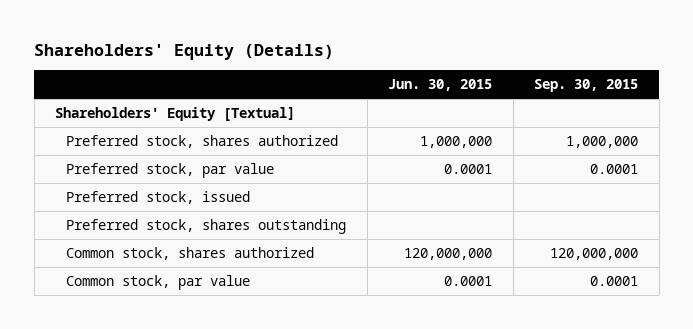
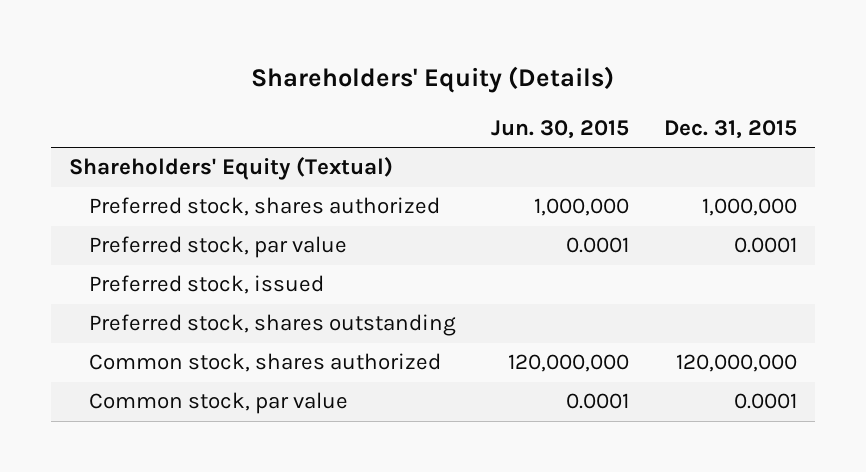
[534,79,639,93] Sep. 30, 2015 -> none
none -> [664,119,798,139] Dec. 31, 2015
[55,107,296,122] Shareholders' Equity [Textual] -> [69,157,394,181] Shareholders' Equity (Textual)

